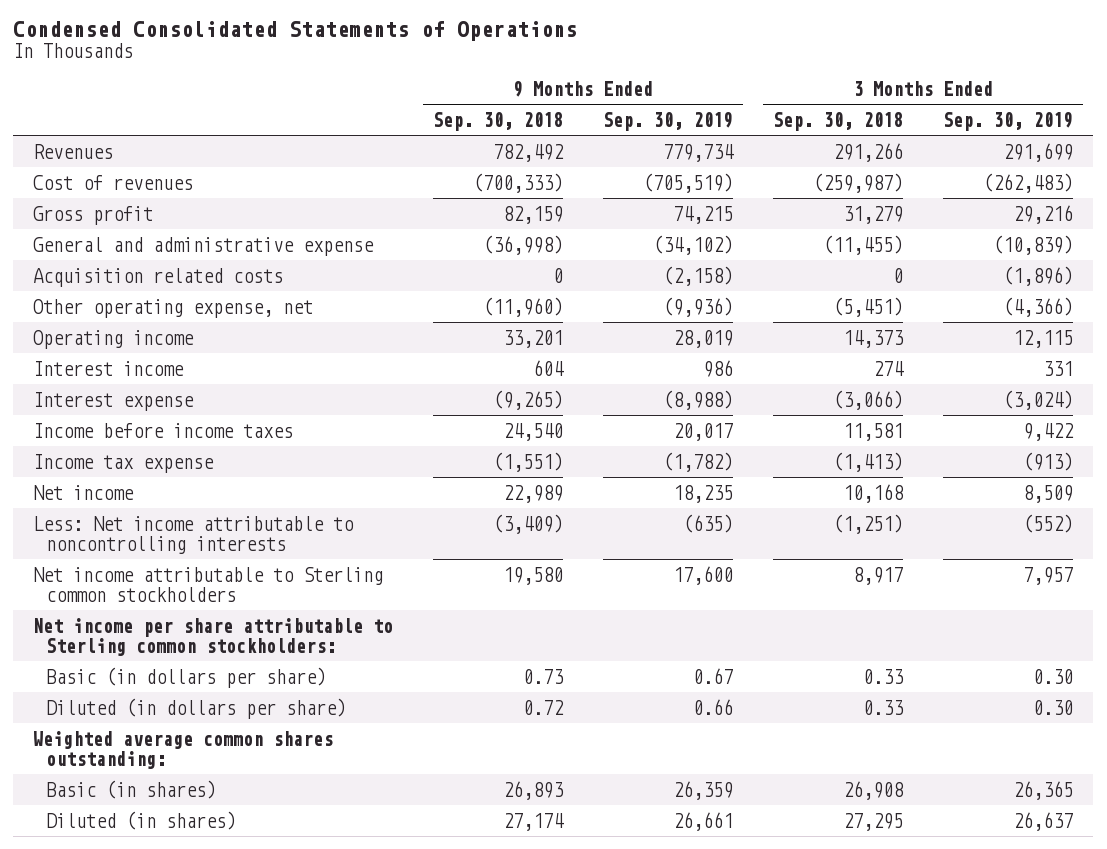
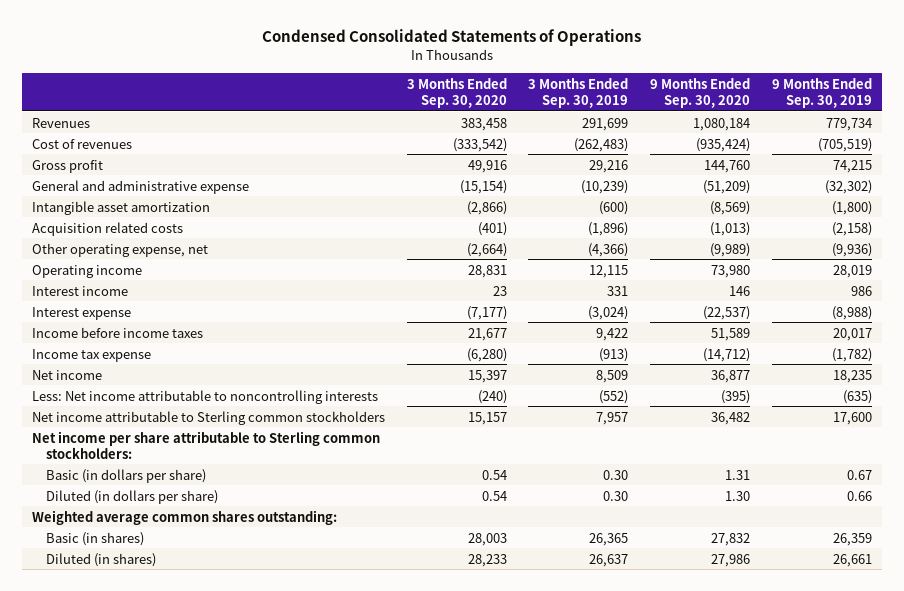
[433,112,564,132] Sep. 30, 2018 -> none
[773,112,904,132] Sep. 30, 2018 -> none
none -> [406,77,507,108] 3 Months Ended Sep. 30, 2020
none -> [649,77,750,108] 9 Months Ended Sep. 30, 2020
[653,234,734,255] (34,102) -> [824,179,872,194] (32,302)
[993,234,1074,255] (10,839) -> [581,179,629,194] (10,239)
none -> [32,200,211,215] Intangible asset amortization

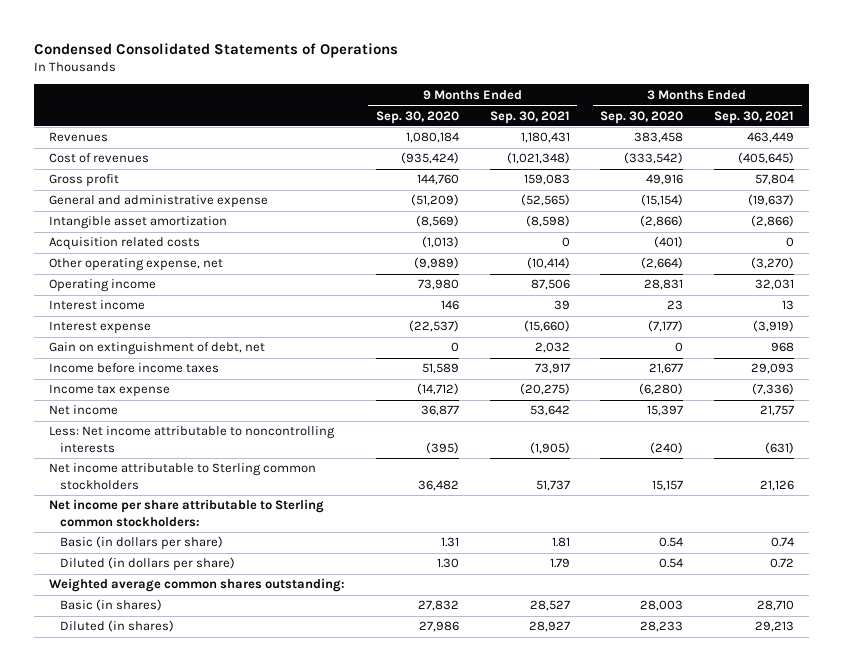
[528,77,629,108] 3 Months Ended Sep. 30, 2019 -> none
[771,77,872,108] 9 Months Ended Sep. 30, 2019 -> none
none -> [489,110,570,124] Sep. 30, 2021
none -> [714,110,795,124] Sep. 30, 2021
none -> [49,342,266,356] Gain on extinguishment of debt, net

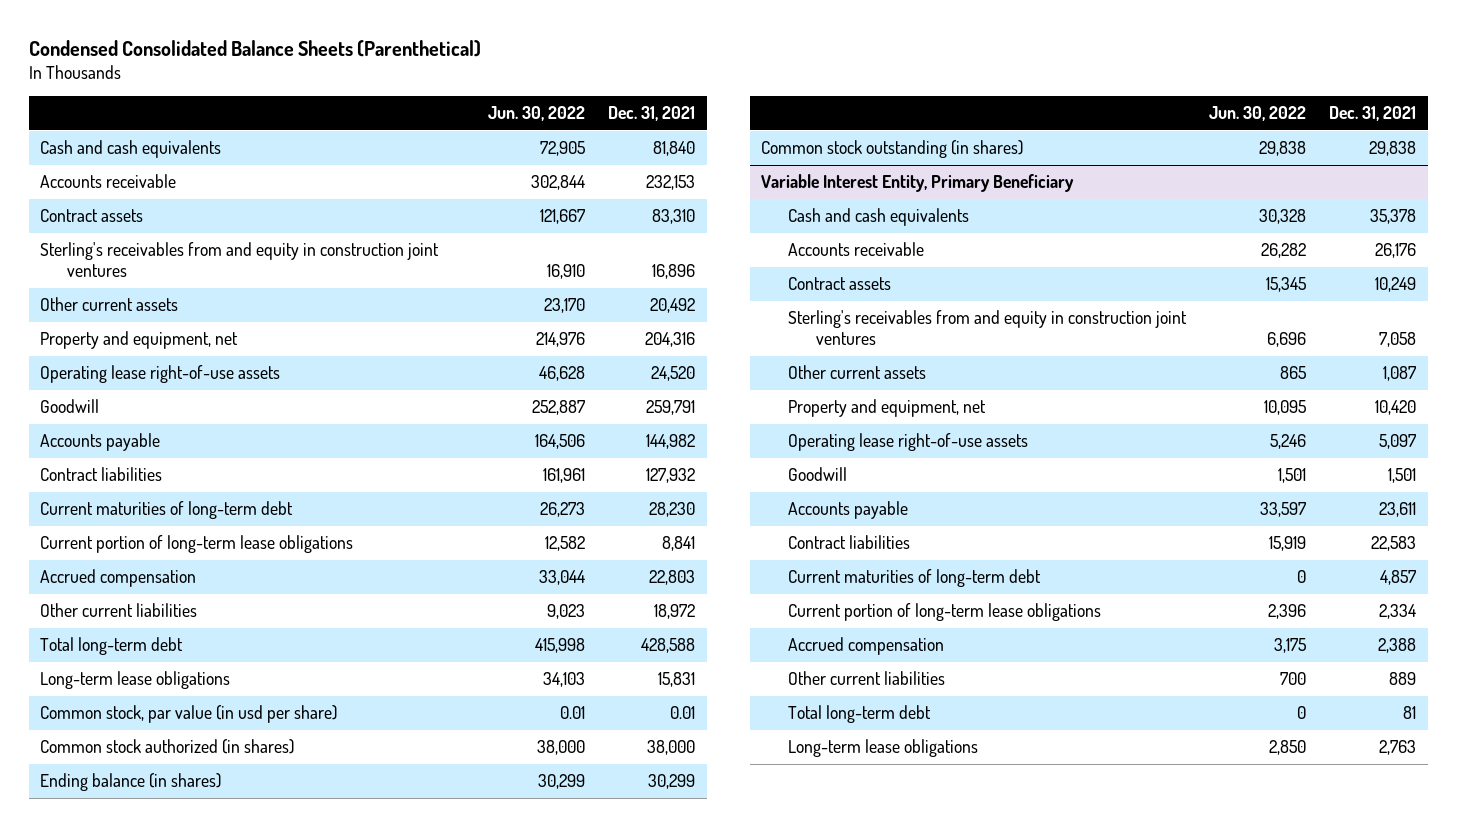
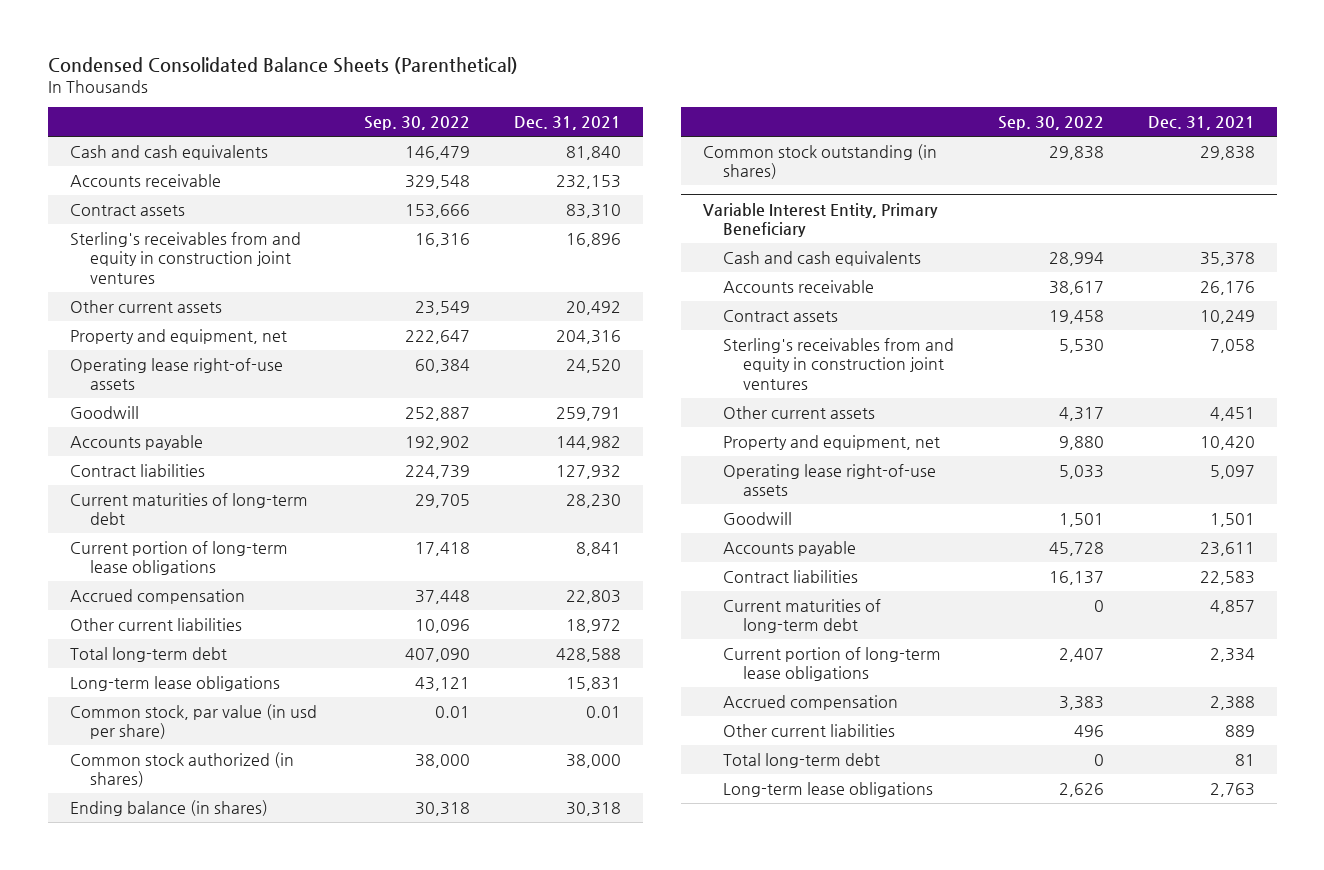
[488,106,586,122] Jun. 30, 2022 -> none
none -> [364,116,471,131] Sep. 30, 2022
[648,774,696,790] 30,299 -> [566,801,622,816] 30,318
[1383,366,1417,382] 1,087 -> [1209,406,1255,421] 4,451

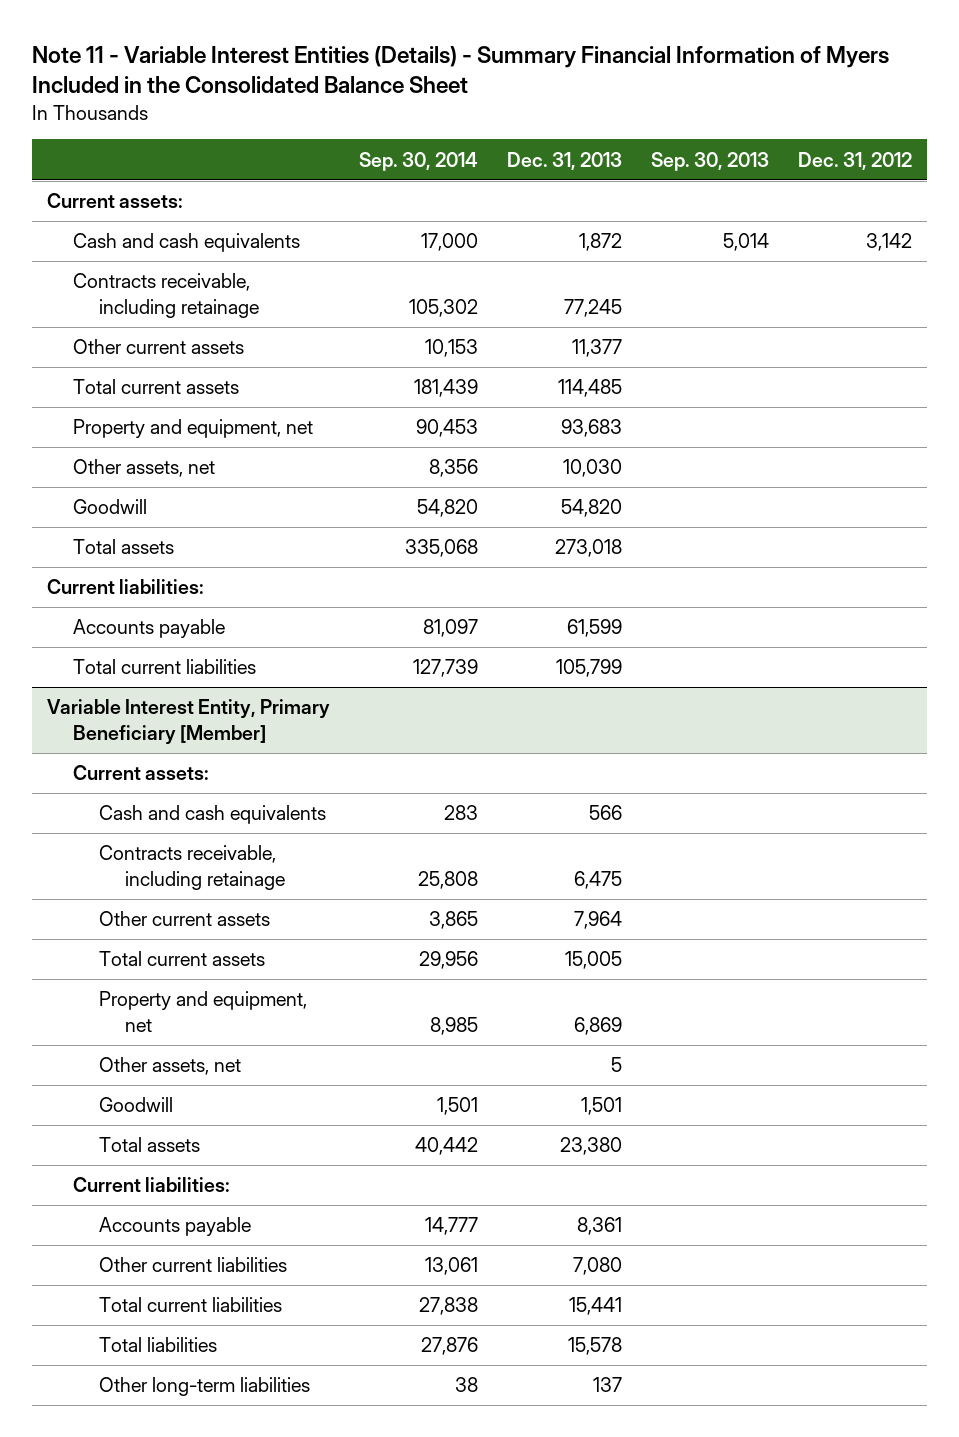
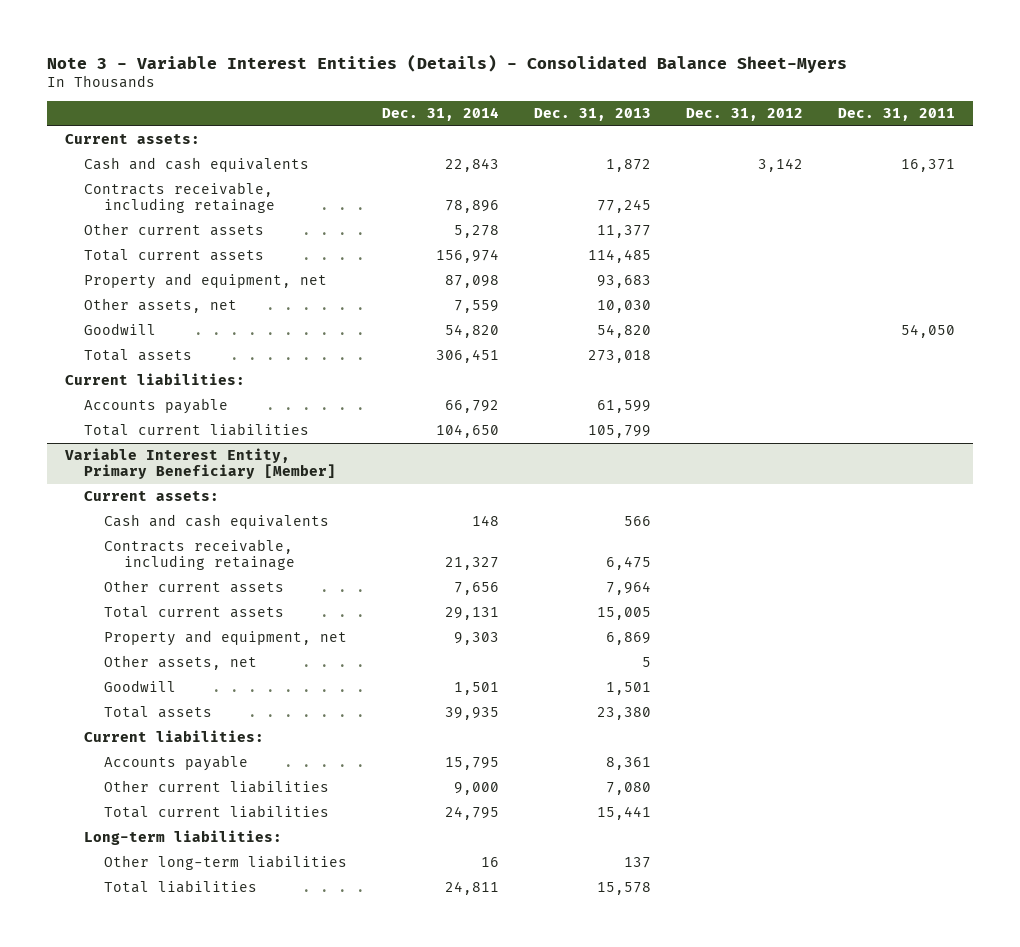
[32,45,890,95] Note 11 - Variable Interest Entities (Details) - Summary Financial Information of Myers Included in the Consolidated Balance Sheet -> [47,53,848,73] Note 3 - Variable Interest Entities (Details) - Consolidated Balance Sheet-Myers
[358,151,478,171] Sep. 30, 2014 -> none
[651,151,770,171] Sep. 30, 2013 -> none
none -> [382,107,500,122] Dec. 31, 2014
none -> [838,108,956,122] Dec. 31, 2011
none -> [84,830,283,846] Long-term liabilities:
[99,1337,218,1353] Total liabilities -> [104,880,258,894] Total liabilities

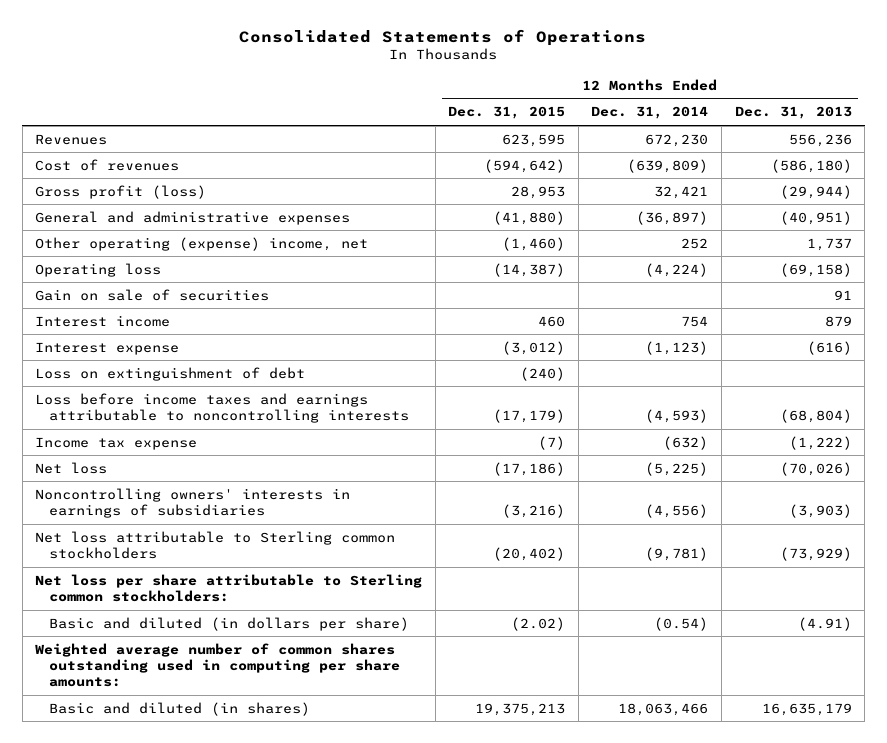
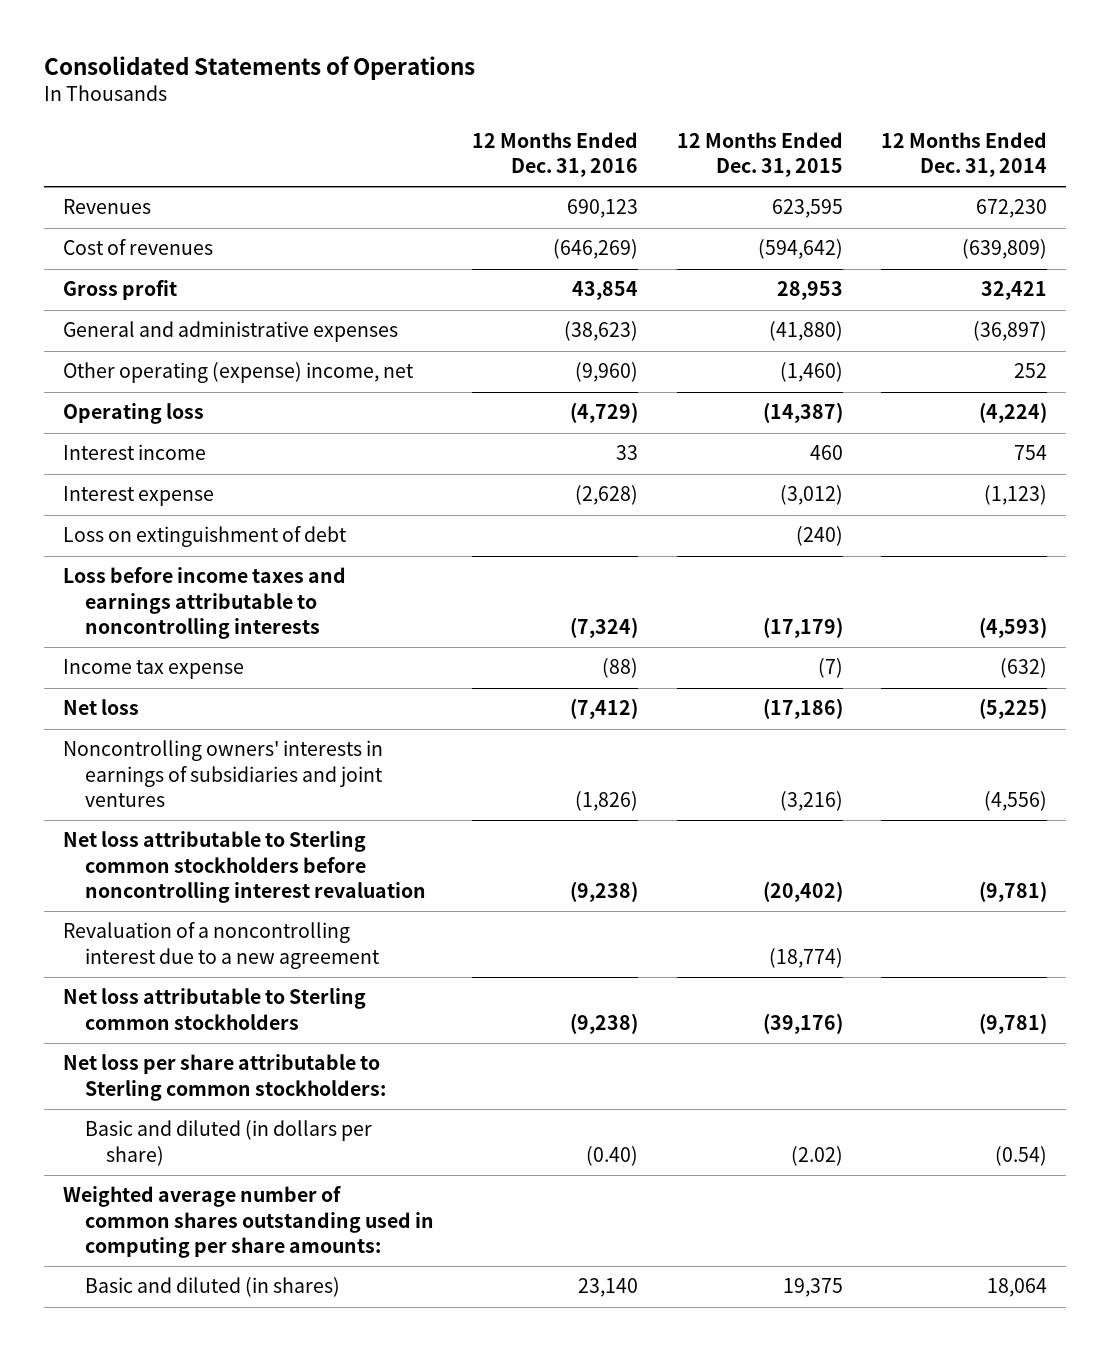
[734,106,852,120] Dec. 31, 2013 -> none
none -> [472,132,639,178] 12 Months Ended Dec. 31, 2016
[35,184,207,199] Gross profit (loss) -> [63,280,178,301] Gross profit
[35,288,270,301] Gain on sale of securities -> none
[35,487,351,518] Noncontrolling owners' interests in earnings of subsidiaries -> [63,740,384,807] Noncontrolling owners' interests in earnings of subsidiaries and joint ventures
none -> [63,831,426,903] Net loss attributable to Sterling common stockholders before noncontrolling interest revaluation
none -> [63,922,380,969] Revaluation of a noncontrolling interest due to a new agreement
[493,546,566,561] (20,402) -> [762,1012,843,1034] (39,176)
[475,702,566,716] 19,375,213 -> [782,1278,843,1298] 19,375
[618,702,709,716] 18,063,466 -> [987,1278,1048,1298] 18,064

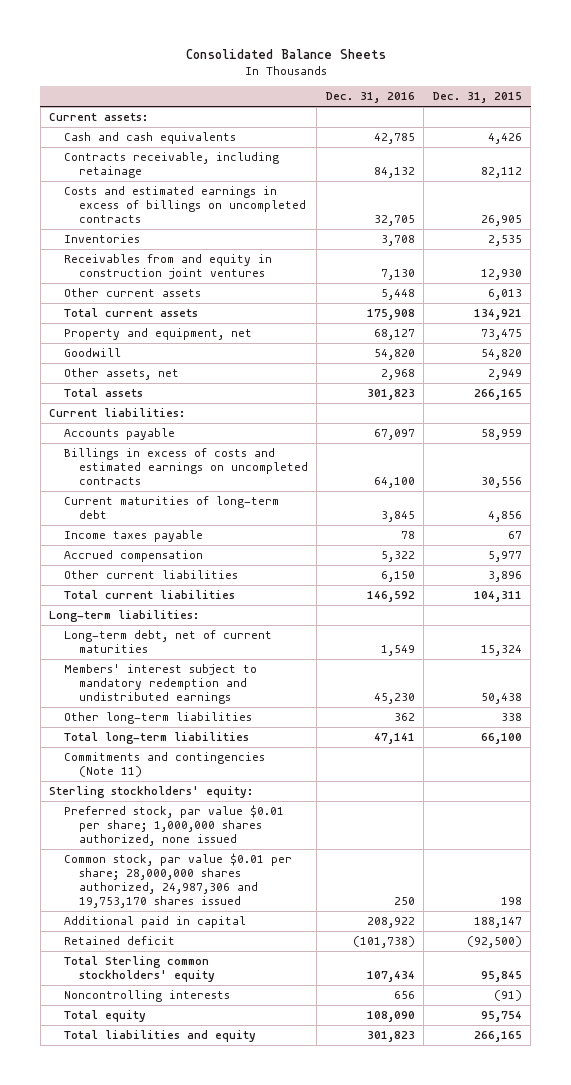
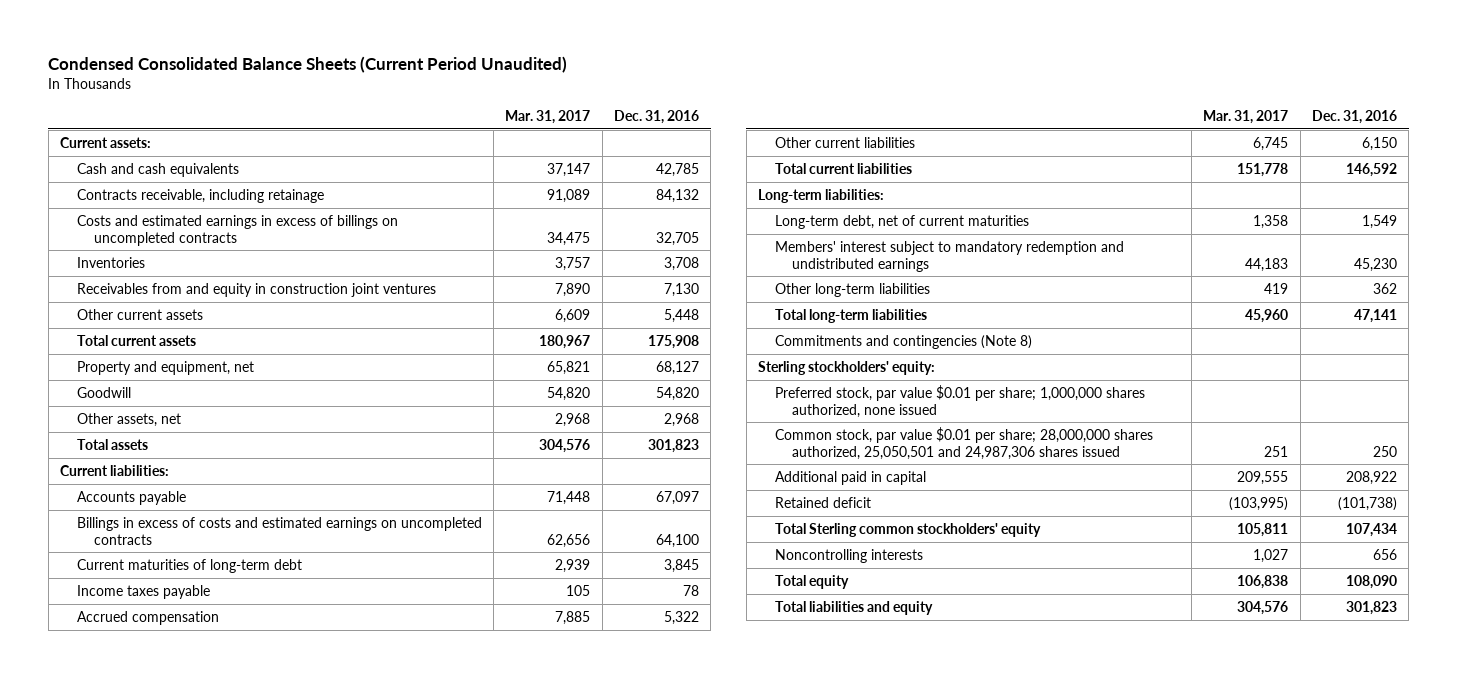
[185,48,386,59] Consolidated Balance Sheets -> [48,56,568,74] Condensed Consolidated Balance Sheets (Current Period Unaudited)
[432,92,522,104] Dec. 31, 2015 -> none
none -> [505,110,591,125] Mar. 31, 2017
[63,752,265,777] Commitments and contingencies (Note 11) -> [774,334,1032,349] Commitments and contingencies (Note 8)
[63,853,292,908] Common stock, par value $0.01 per share; 28,000,000 shares authorized, 24,987,306 and 19,753,170 shares issued -> [774,426,1153,460] Common stock, par value $0.01 per share; 28,000,000 shares authorized, 25,050,501 and 24,987,306 shares issued

